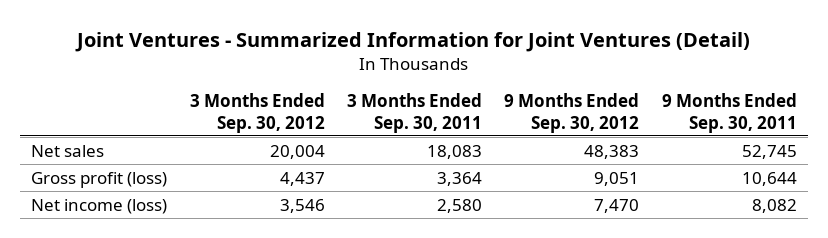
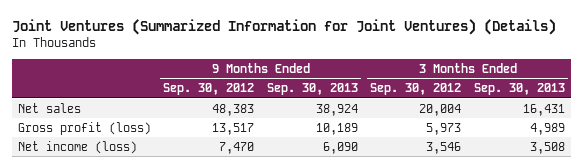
[74,31,750,52] Joint Ventures - Summarized Information for Joint Ventures (Detail) -> [11,18,556,35] Joint Ventures (Summarized Information for Joint Ventures) (Details)
[346,92,482,133] 3 Months Ended Sep. 30, 2011 -> none
[661,92,797,133] 9 Months Ended Sep. 30, 2011 -> none
none -> [266,83,358,96] Sep. 30, 2013
none -> [473,83,565,96] Sep. 30, 2013
[279,171,325,186] 4,437 -> [426,122,462,135] 5,973
[594,171,640,186] 9,051 -> [212,122,255,135] 13,517

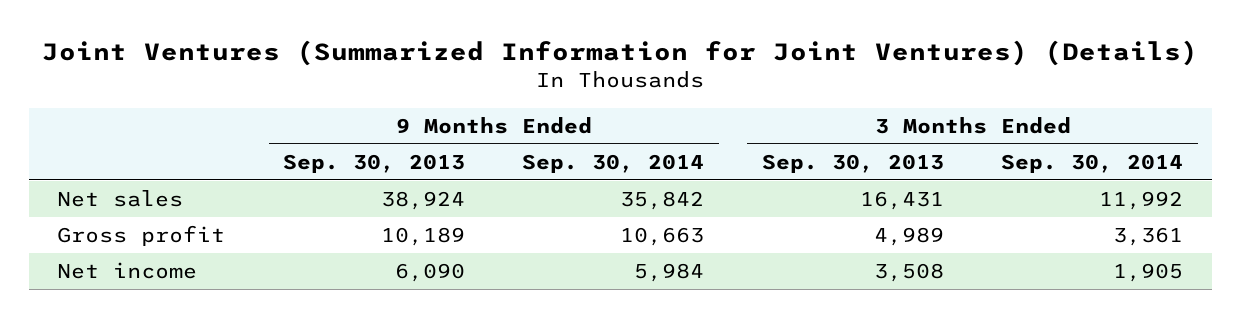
[163,83,255,96] Sep. 30, 2012 -> none
[370,83,462,96] Sep. 30, 2012 -> none
none -> [522,153,705,173] Sep. 30, 2014
none -> [1001,153,1184,173] Sep. 30, 2014
[17,121,151,135] Gross profit (loss) -> [57,225,226,247] Gross profit
[17,140,137,154] Net income (loss) -> [57,262,198,280] Net income

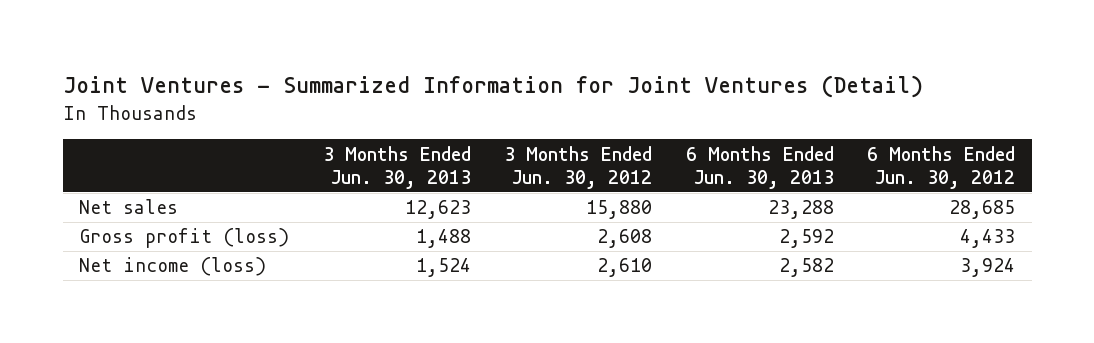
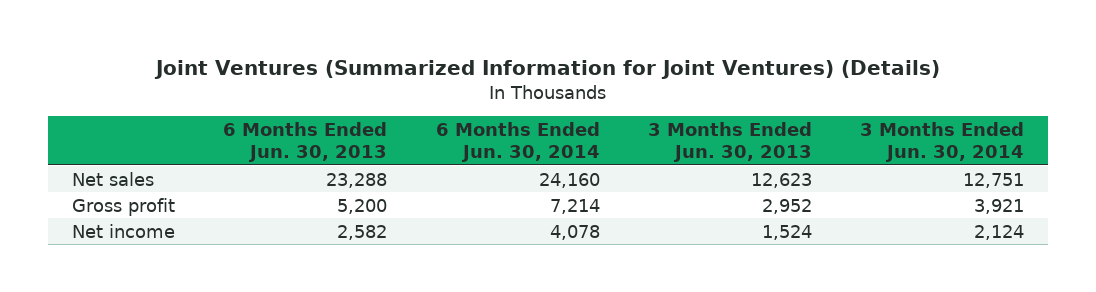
[62,75,923,99] Joint Ventures - Summarized Information for Joint Ventures (Detail) -> [154,60,941,80] Joint Ventures (Summarized Information for Joint Ventures) (Details)
[504,145,653,190] 3 Months Ended Jun. 30, 2012 -> none
[866,145,1015,190] 6 Months Ended Jun. 30, 2012 -> none
none -> [435,121,600,162] 6 Months Ended Jun. 30, 2014
none -> [860,121,1025,162] 3 Months Ended Jun. 30, 2014
[79,228,290,249] Gross profit (loss) -> [72,197,176,216] Gross profit
[415,229,471,249] 1,488 -> [761,198,812,214] 2,952
[778,229,834,249] 2,592 -> [337,198,388,214] 5,200
[79,257,267,277] Net income (loss) -> [72,223,176,238] Net income

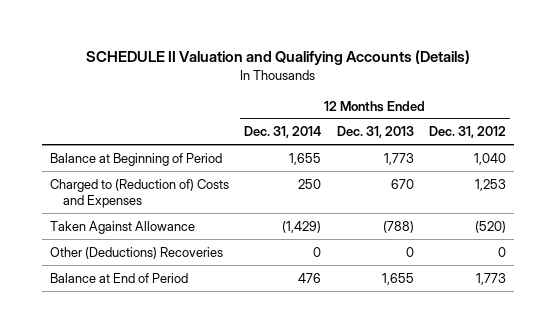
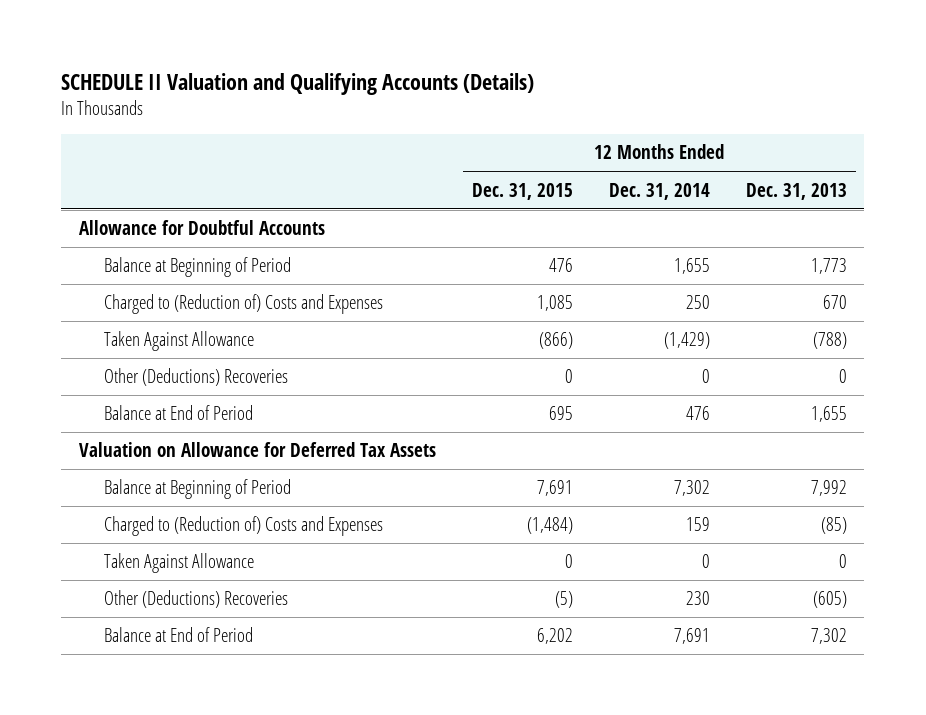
[429,126,507,139] Dec. 31, 2012 -> none
none -> [471,182,573,200] Dec. 31, 2015
none -> [79,220,326,236] Allowance for Doubtful Accounts
none -> [79,442,437,458] Valuation on Allowance for Deferred Tax Assets
none -> [103,479,291,500] Balance at Beginning of Period
none -> [103,516,383,537] Charged to (Reduction of) Costs and Expenses
none -> [103,553,254,574] Taken Against Allowance
none -> [103,590,288,609] Other (Deductions) Recoveries
none -> [103,627,253,643] Balance at End of Period

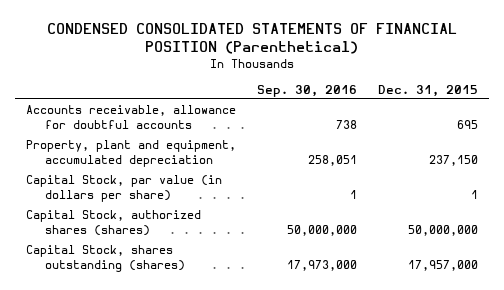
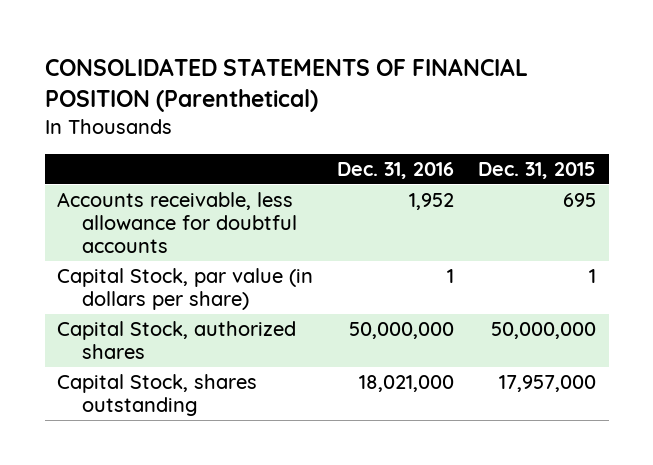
[47,22,458,54] CONDENSED CONSOLIDATED STATEMENTS OF FINANCIAL POSITION (Parenthetical) -> [44,57,528,112] CONSOLIDATED STATEMENTS OF FINANCIAL POSITION (Parenthetical)
[257,84,358,97] Sep. 30, 2016 -> none
none -> [337,162,455,180] Dec. 31, 2016
[25,140,236,168] Property, plant and equipment, accumulated depreciation -> none
[25,105,236,130] Accounts receivable, allowance for doubtful accounts -> [56,191,297,254] Accounts receivable, less allowance for doubtful accounts
[25,210,201,237] Capital Stock, authorized shares (shares) -> [56,320,296,360] Capital Stock, authorized shares
[25,245,185,273] Capital Stock, shares outstanding (shares) -> [56,373,257,417] Capital Stock, shares outstanding

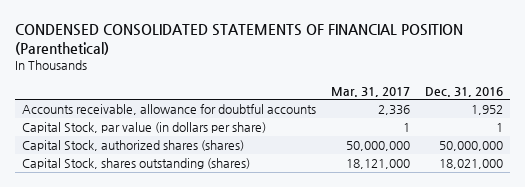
[44,57,528,112] CONSOLIDATED STATEMENTS OF FINANCIAL POSITION (Parenthetical) -> [14,23,463,55] CONDENSED CONSOLIDATED STATEMENTS OF FINANCIAL POSITION (Parenthetical)
[478,162,597,180] Dec. 31, 2015 -> none
none -> [331,86,411,97] Mar. 31, 2017
[56,191,297,254] Accounts receivable, less allowance for doubtful accounts -> [22,104,317,116] Accounts receivable, allowance for doubtful accounts
[56,320,296,360] Capital Stock, authorized shares -> [22,140,245,152] Capital Stock, authorized shares (shares)
[56,373,257,417] Capital Stock, shares outstanding -> [22,158,251,170] Capital Stock, shares outstanding (shares)

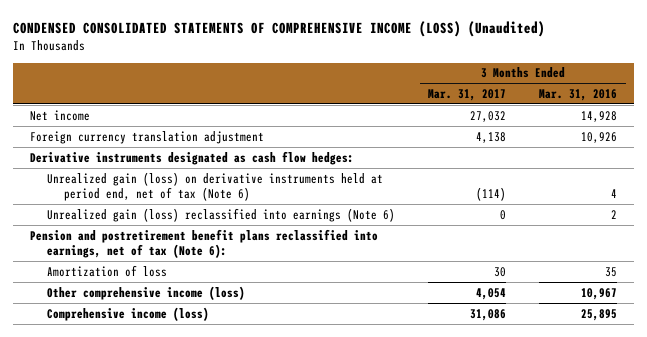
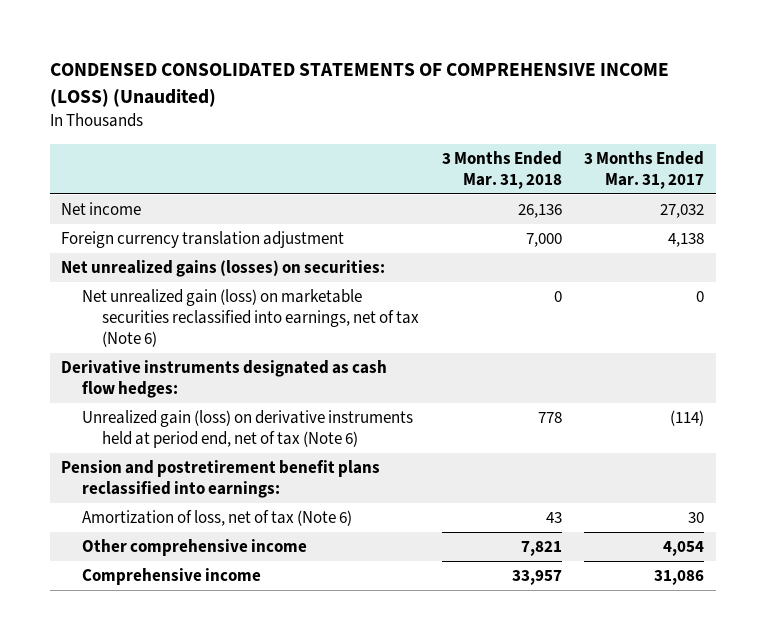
[539,89,618,102] Mar. 31, 2016 -> none
none -> [441,150,562,189] 3 Months Ended Mar. 31, 2018
none -> [61,260,386,278] Net unrealized gains (losses) on securities:
none -> [81,289,420,347] Net unrealized gain (loss) on marketable securities reclassified into earnings, net of tax (Note 6)
[46,207,395,222] Unrealized gain (loss) reclassified into earnings (Note 6) -> none
[29,228,378,258] Pension and postretirement benefit plans reclassified into earnings, net of tax (Note 6): -> [61,460,381,499] Pension and postretirement benefit plans reclassified into earnings:
[46,264,167,277] Amortization of loss -> [81,510,352,527] Amortization of loss, net of tax (Note 6)
[46,285,245,300] Other comprehensive income (loss) -> [81,539,307,557] Other comprehensive income
[46,306,209,321] Comprehensive income (loss) -> [81,568,261,586] Comprehensive income

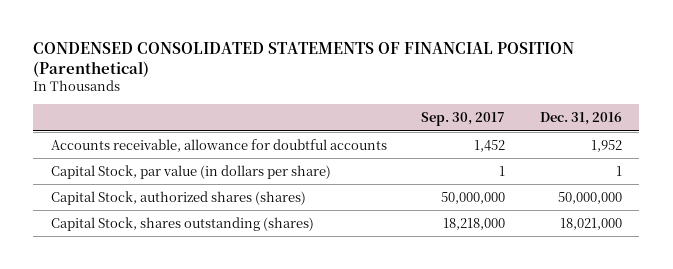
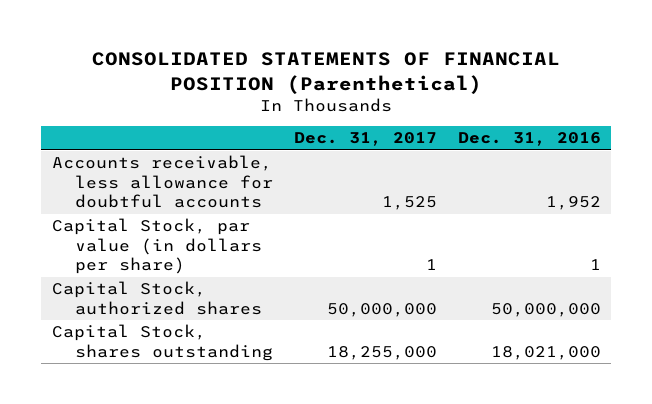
[33,41,575,77] CONDENSED CONSOLIDATED STATEMENTS OF FINANCIAL POSITION (Parenthetical) -> [92,52,561,94] CONSOLIDATED STATEMENTS OF FINANCIAL POSITION (Parenthetical)
[421,112,506,127] Sep. 30, 2017 -> none
none -> [293,132,437,147] Dec. 31, 2017
[50,138,387,152] Accounts receivable, allowance for doubtful accounts -> [51,155,274,209] Accounts receivable, less allowance for doubtful accounts
[50,190,306,205] Capital Stock, authorized shares (shares) -> [51,281,263,315] Capital Stock, authorized shares
[50,216,314,231] Capital Stock, shares outstanding (shares) -> [51,324,274,361] Capital Stock, shares outstanding

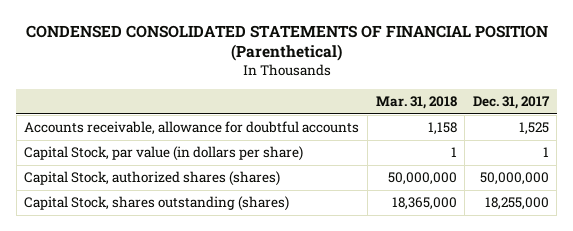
[92,52,561,94] CONSOLIDATED STATEMENTS OF FINANCIAL POSITION (Parenthetical) -> [25,24,548,62] CONDENSED CONSOLIDATED STATEMENTS OF FINANCIAL POSITION (Parenthetical)
[457,132,601,147] Dec. 31, 2016 -> none
none -> [375,95,457,109] Mar. 31, 2018
[51,155,274,209] Accounts receivable, less allowance for doubtful accounts -> [24,121,360,136] Accounts receivable, allowance for doubtful accounts
[51,281,263,315] Capital Stock, authorized shares -> [24,171,281,187] Capital Stock, authorized shares (shares)
[51,324,274,361] Capital Stock, shares outstanding -> [24,196,290,212] Capital Stock, shares outstanding (shares)

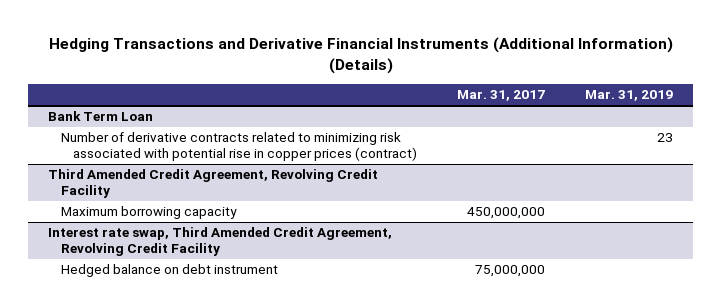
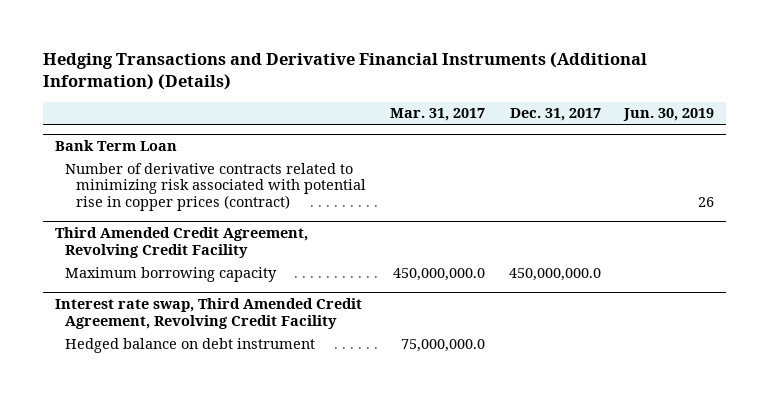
[585,90,674,102] Mar. 31, 2019 -> none
none -> [509,108,601,122] Dec. 31, 2017
none -> [623,108,715,122] Jun. 30, 2019
[467,207,546,220] 450,000,000 -> [392,267,485,281] 450,000,000.0
[475,265,546,278] 75,000,000 -> [400,338,485,352] 75,000,000.0

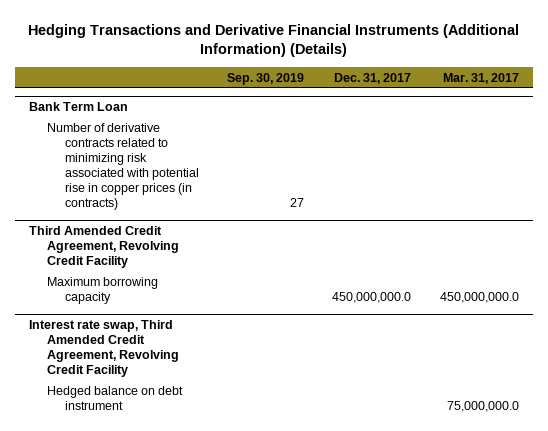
[623,108,715,122] Jun. 30, 2019 -> none
none -> [227,72,305,85] Sep. 30, 2019
[65,162,367,212] Number of derivative contracts related to minimizing risk associated with potential rise in copper prices (contract) -> [47,122,199,210] Number of derivative contracts related to minimizing risk associated with potential rise in copper prices (in contracts)

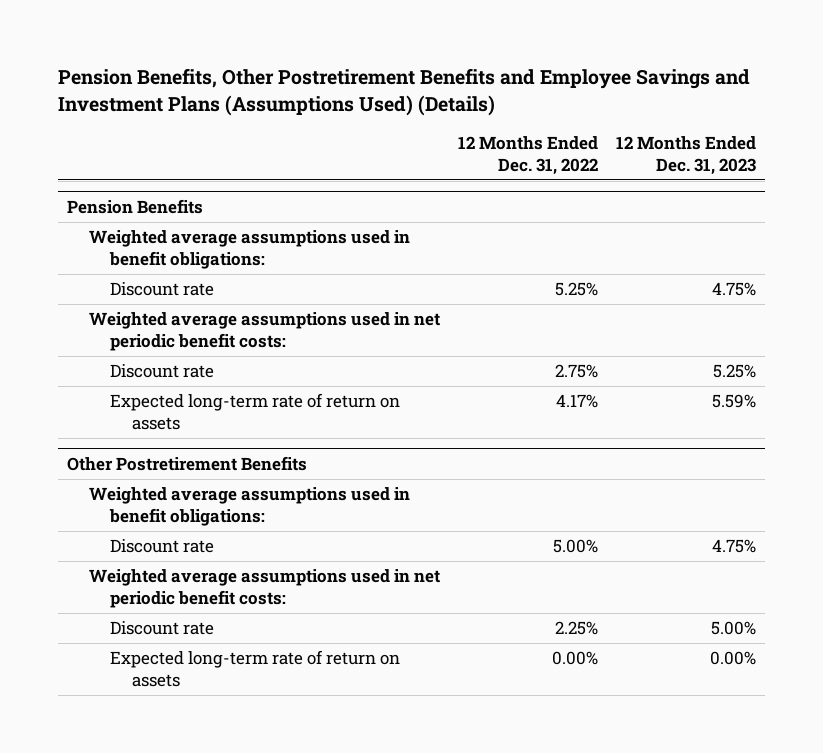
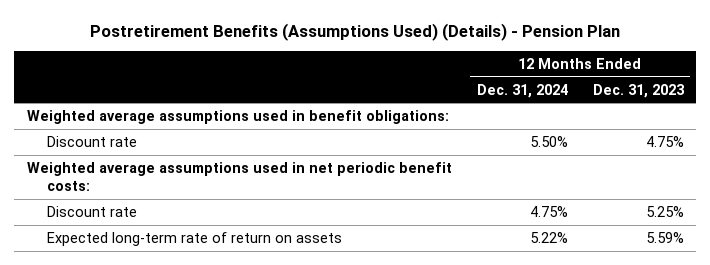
[58,68,751,116] Pension Benefits, Other Postretirement Benefits and Employee Savings and Investment Plans (Assumptions Used) (Details) -> [90,22,621,41] Postretirement Benefits (Assumptions Used) (Details) - Pension Plan
[457,135,598,175] 12 Months Ended Dec. 31, 2022 -> none
none -> [476,83,568,98] Dec. 31, 2024
[67,198,204,214] Pension Benefits -> none
[67,455,308,471] Other Postretirement Benefits -> none
[88,486,410,526] Weighted average assumptions used in benefit obligations: -> none
[110,538,215,553] Discount rate -> none
[88,568,440,608] Weighted average assumptions used in net periodic benefit costs: -> none
[110,620,215,635] Discount rate -> none
[110,649,401,687] Expected long-term rate of return on assets -> none

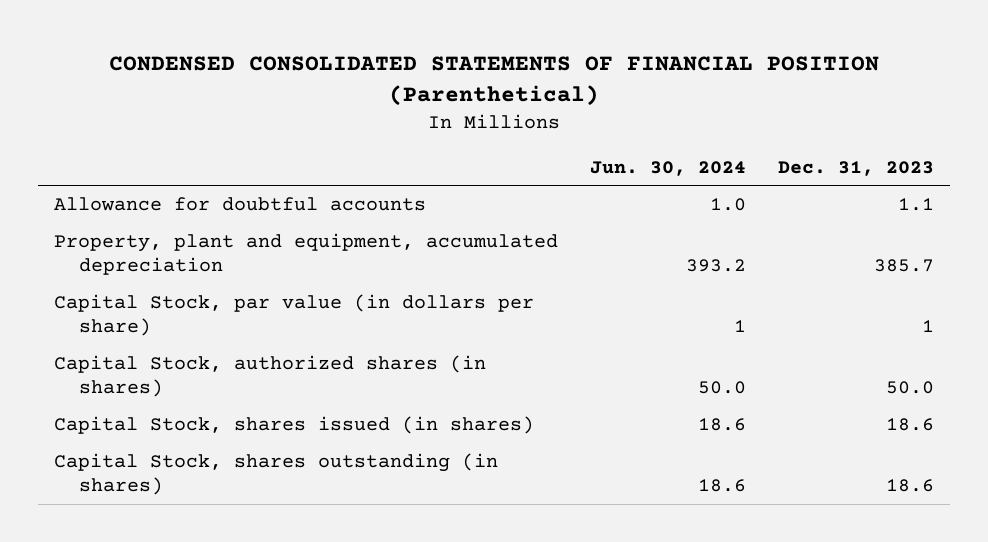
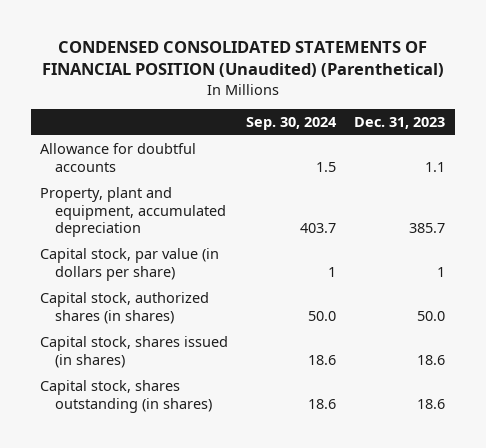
[109,55,880,106] CONDENSED CONSOLIDATED STATEMENTS OF FINANCIAL POSITION (Parenthetical) -> [41,41,444,78] CONDENSED CONSOLIDATED STATEMENTS OF FINANCIAL POSITION (Unaudited) (Parenthetical)
[590,160,747,176] Jun. 30, 2024 -> none
none -> [246,116,338,130] Sep. 30, 2024
[54,294,535,337] Capital Stock, par value (in dollars per share) -> [40,248,220,281] Capital stock, par value (in dollars per share)
[54,355,487,398] Capital Stock, authorized shares (in shares) -> [40,292,210,324] Capital stock, authorized shares (in shares)
[54,416,535,435] Capital Stock, shares issued (in shares) -> [40,336,229,368] Capital stock, shares issued (in shares)
[54,453,499,496] Capital Stock, shares outstanding (in shares) -> [40,380,213,413] Capital stock, shares outstanding (in shares)

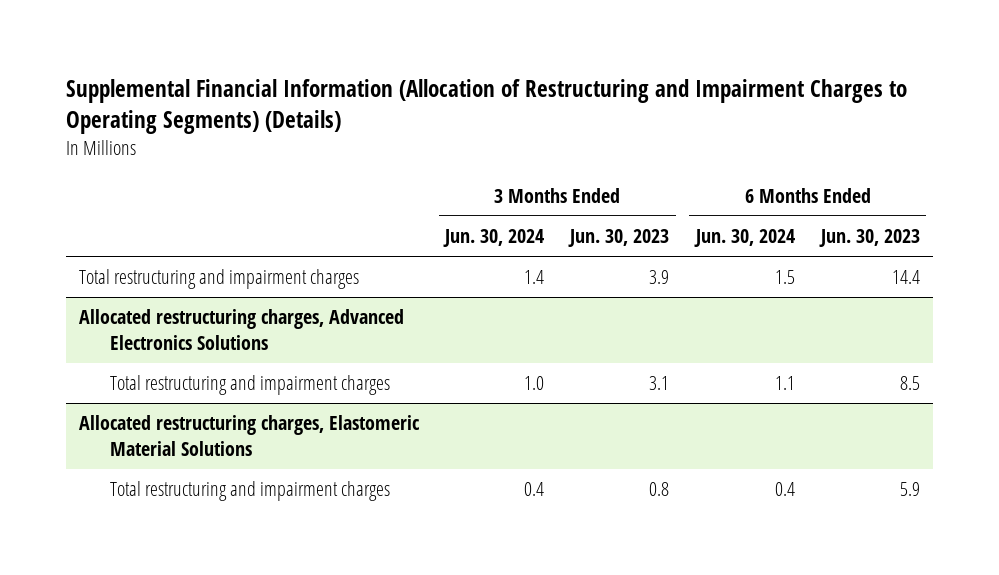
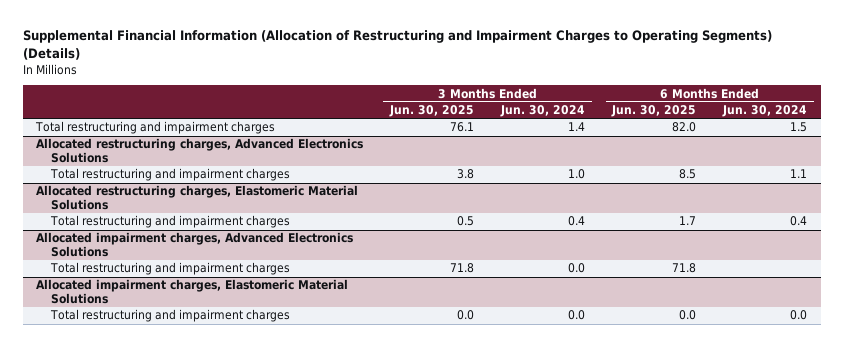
[568,229,670,248] Jun. 30, 2023 -> none
[818,229,920,248] Jun. 30, 2023 -> none
none -> [389,105,475,118] Jun. 30, 2025
none -> [611,105,697,118] Jun. 30, 2025
none -> [36,232,354,258] Allocated impairment charges, Advanced Electronics Solutions
none -> [49,262,290,276] Total restructuring and impairment charges
none -> [36,279,349,305] Allocated impairment charges, Elastomeric Material Solutions
none -> [49,309,290,323] Total restructuring and impairment charges

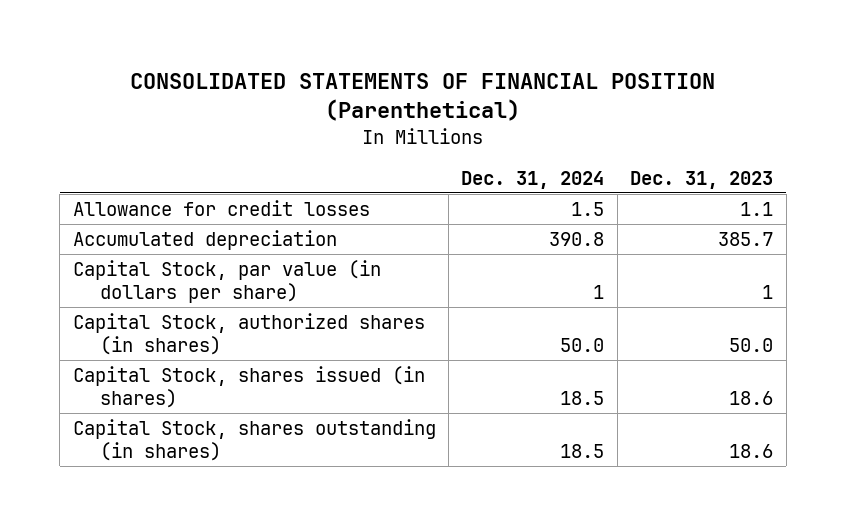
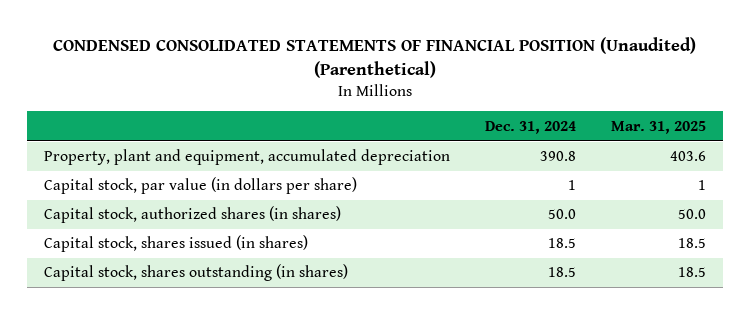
[129,73,715,122] CONSOLIDATED STATEMENTS OF FINANCIAL POSITION (Parenthetical) -> [52,37,696,79] CONDENSED CONSOLIDATED STATEMENTS OF FINANCIAL POSITION (Unaudited) (Parenthetical)
[630,170,774,189] Dec. 31, 2023 -> none
none -> [610,120,706,134] Mar. 31, 2025
[72,199,370,216] Allowance for credit losses -> none
[72,229,337,250] Accumulated depreciation -> [44,149,451,166] Property, plant and equipment, accumulated depreciation
[72,259,381,303] Capital Stock, par value (in dollars per share) -> [44,177,358,195] Capital stock, par value (in dollars per share)
[72,312,425,355] Capital Stock, authorized shares (in shares) -> [44,206,342,224] Capital stock, authorized shares (in shares)
[72,365,425,408] Capital Stock, shares issued (in shares) -> [44,235,309,253] Capital stock, shares issued (in shares)
[72,418,436,461] Capital Stock, shares outstanding (in shares) -> [44,264,349,282] Capital stock, shares outstanding (in shares)

